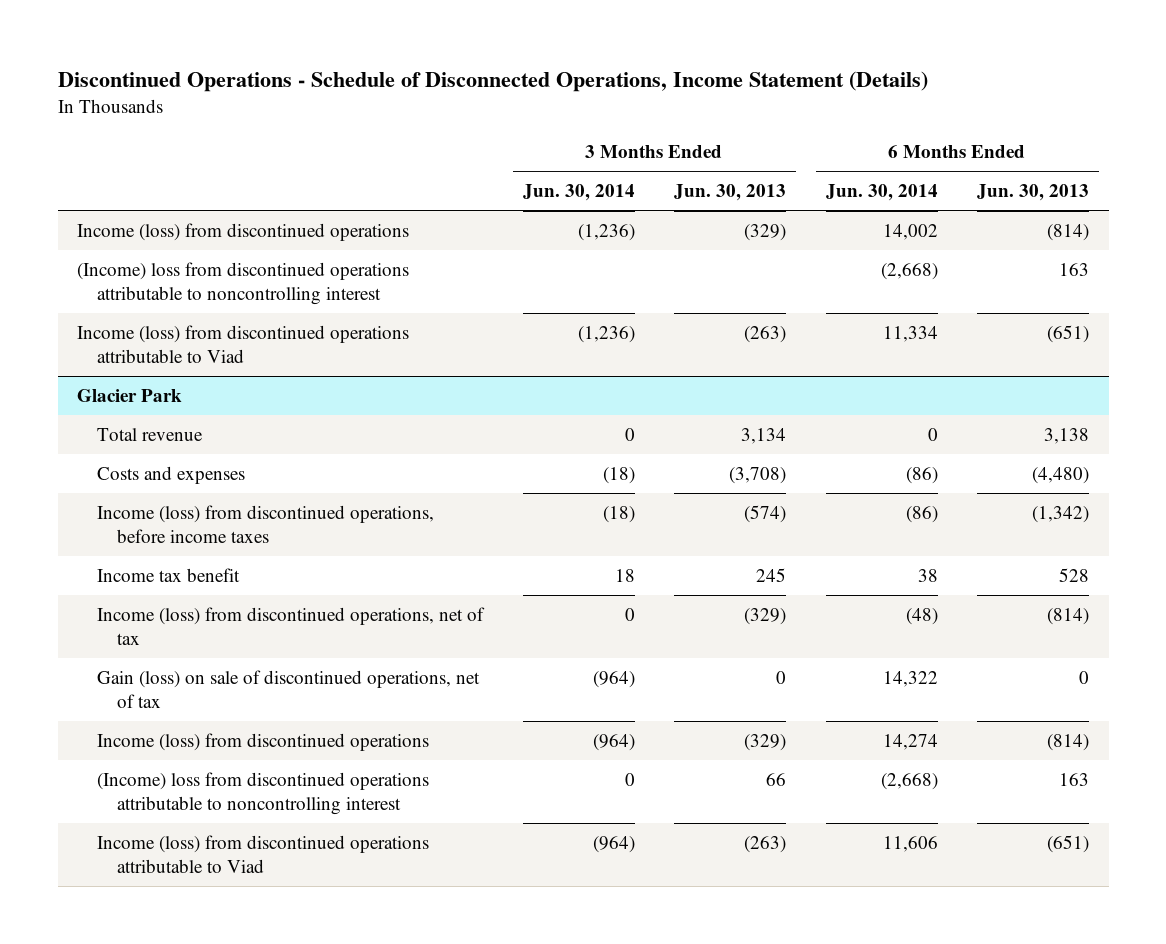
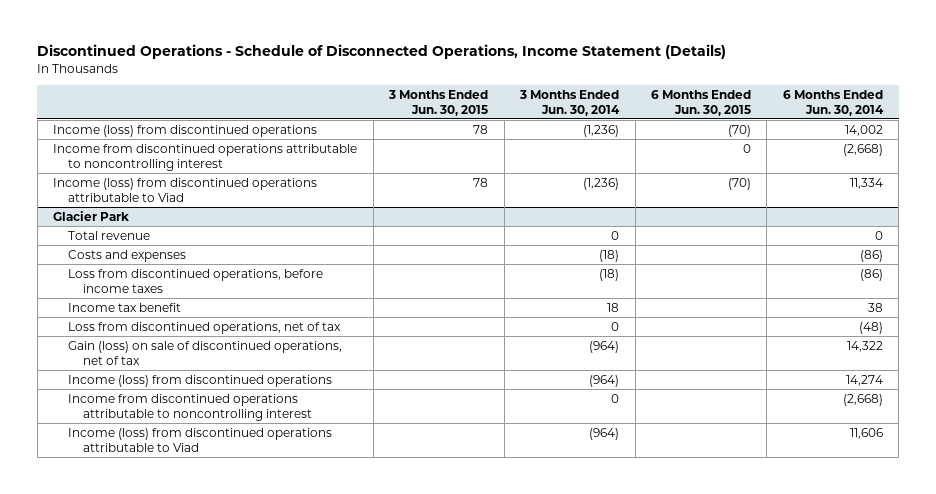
[674,184,787,202] Jun. 30, 2013 -> none
[977,184,1090,202] Jun. 30, 2013 -> none
none -> [388,89,489,116] 3 Months Ended Jun. 30, 2015
none -> [650,89,751,116] 6 Months Ended Jun. 30, 2015
[77,261,410,305] (Income) loss from discontinued operations attributable to noncontrolling interest -> [53,143,358,171] Income from discontinued operations attributable to noncontrolling interest
[97,504,435,543] Income (loss) from discontinued operations, before income taxes -> [68,268,324,293] Loss from discontinued operations, before income taxes
[97,606,486,645] Income (loss) from discontinued operations, net of tax -> [68,321,342,334] Loss from discontinued operations, net of tax
[97,771,430,815] (Income) loss from discontinued operations attributable to noncontrolling interest -> [68,393,313,421] Income from discontinued operations attributable to noncontrolling interest

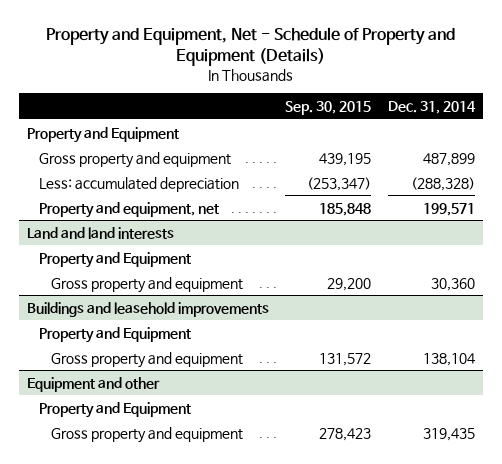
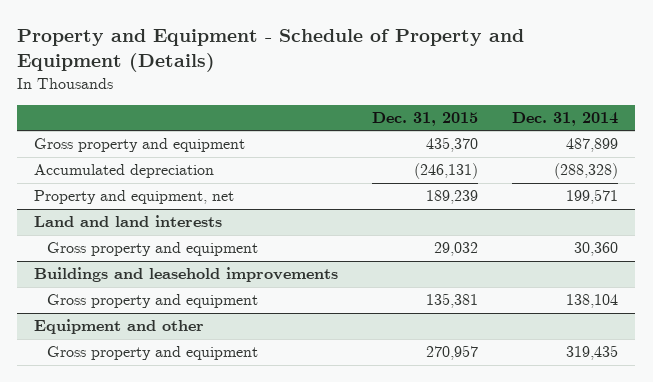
[45,26,455,67] Property and Equipment, Net - Schedule of Property and Equipment (Details) -> [17,29,525,73] Property and Equipment - Schedule of Property and Equipment (Details)
[285,100,372,115] Sep. 30, 2015 -> none
none -> [372,111,479,126] Dec. 31, 2015
[26,126,179,143] Property and Equipment -> none
[39,176,240,192] Less: accumulated depreciation -> [34,164,215,179] Accumulated depreciation
[39,251,192,268] Property and Equipment -> none
[39,326,192,343] Property and Equipment -> none
[39,401,192,418] Property and Equipment -> none

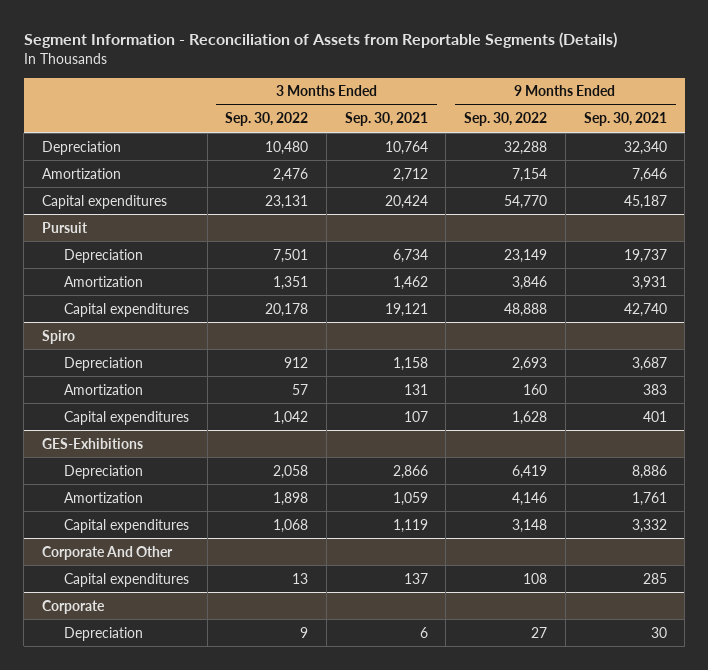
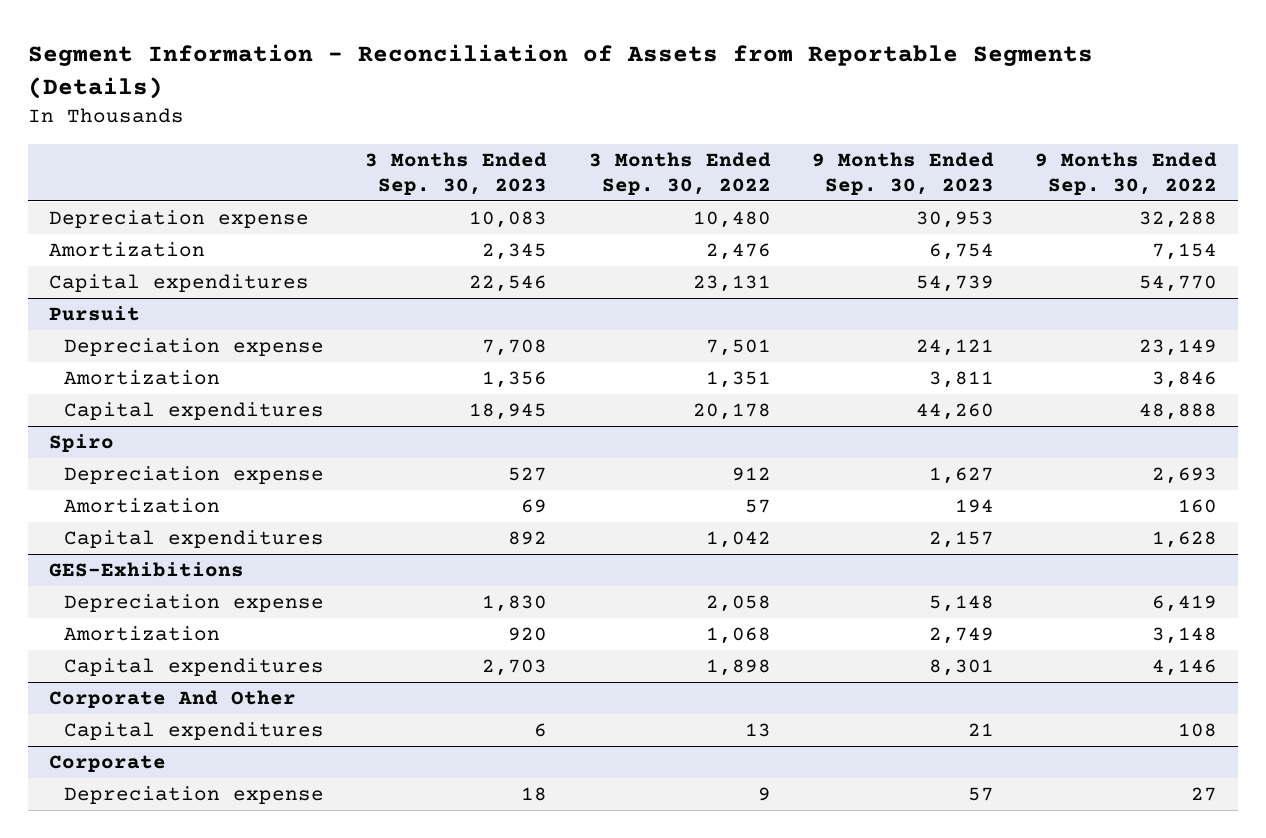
[344,112,428,127] Sep. 30, 2021 -> none
[583,112,667,127] Sep. 30, 2021 -> none
none -> [365,151,548,195] 3 Months Ended Sep. 30, 2023
none -> [812,151,995,195] 9 Months Ended Sep. 30, 2023
[41,140,121,155] Depreciation -> [48,210,309,229] Depreciation expense
[63,248,143,263] Depreciation -> [64,338,325,357] Depreciation expense
[63,356,143,371] Depreciation -> [64,466,325,485] Depreciation expense
[63,464,143,479] Depreciation -> [64,594,325,613] Depreciation expense
[273,491,309,506] 1,898 -> [705,627,771,645] 1,068
[512,491,548,506] 4,146 -> [1152,627,1218,645] 3,148
[273,518,309,533] 1,068 -> [705,659,771,677] 1,898
[512,518,548,533] 3,148 -> [1152,659,1218,677] 4,146
[63,626,143,641] Depreciation -> [64,786,325,805] Depreciation expense

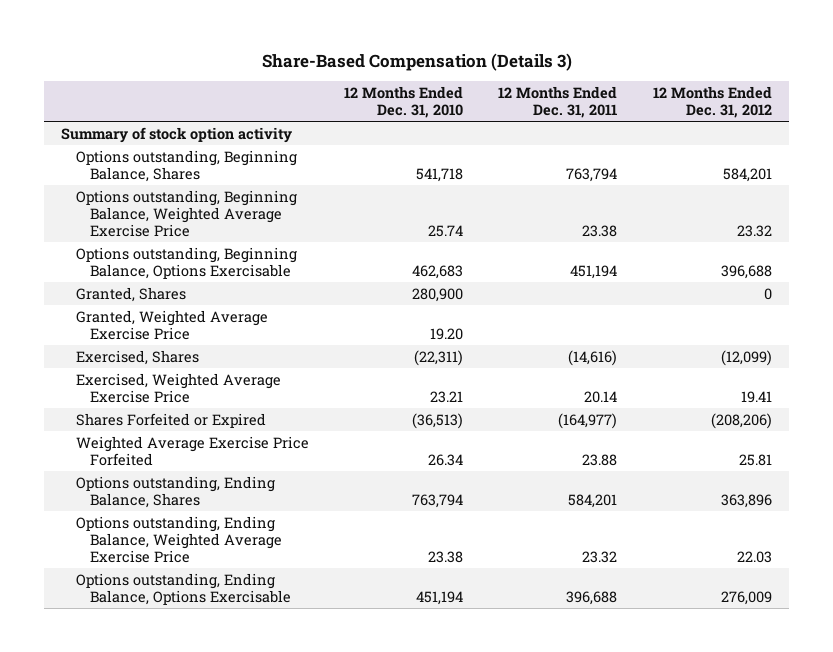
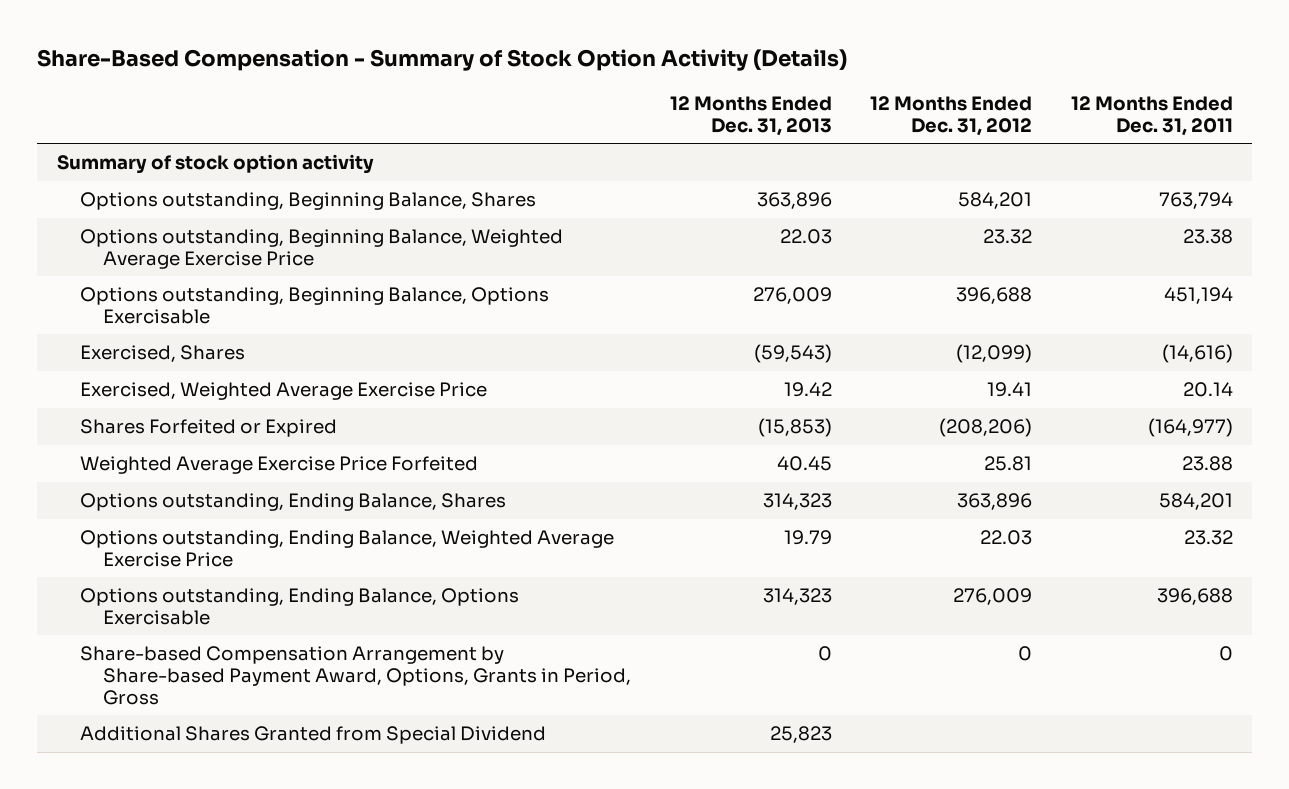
[261,52,572,71] Share-Based Compensation (Details 3) -> [37,49,848,72] Share-Based Compensation - Summary of Stock Option Activity (Details)
[343,86,463,119] 12 Months Ended Dec. 31, 2010 -> none
none -> [669,95,832,136] 12 Months Ended Dec. 31, 2013
[75,286,186,302] Granted, Shares -> none
[75,309,268,340] Granted, Weighted Average Exercise Price -> none
none -> [79,646,632,705] Share-based Compensation Arrangement by Share-based Payment Award, Options, Grants in Period, Gross
none -> [79,726,546,745] Additional Shares Granted from Special Dividend

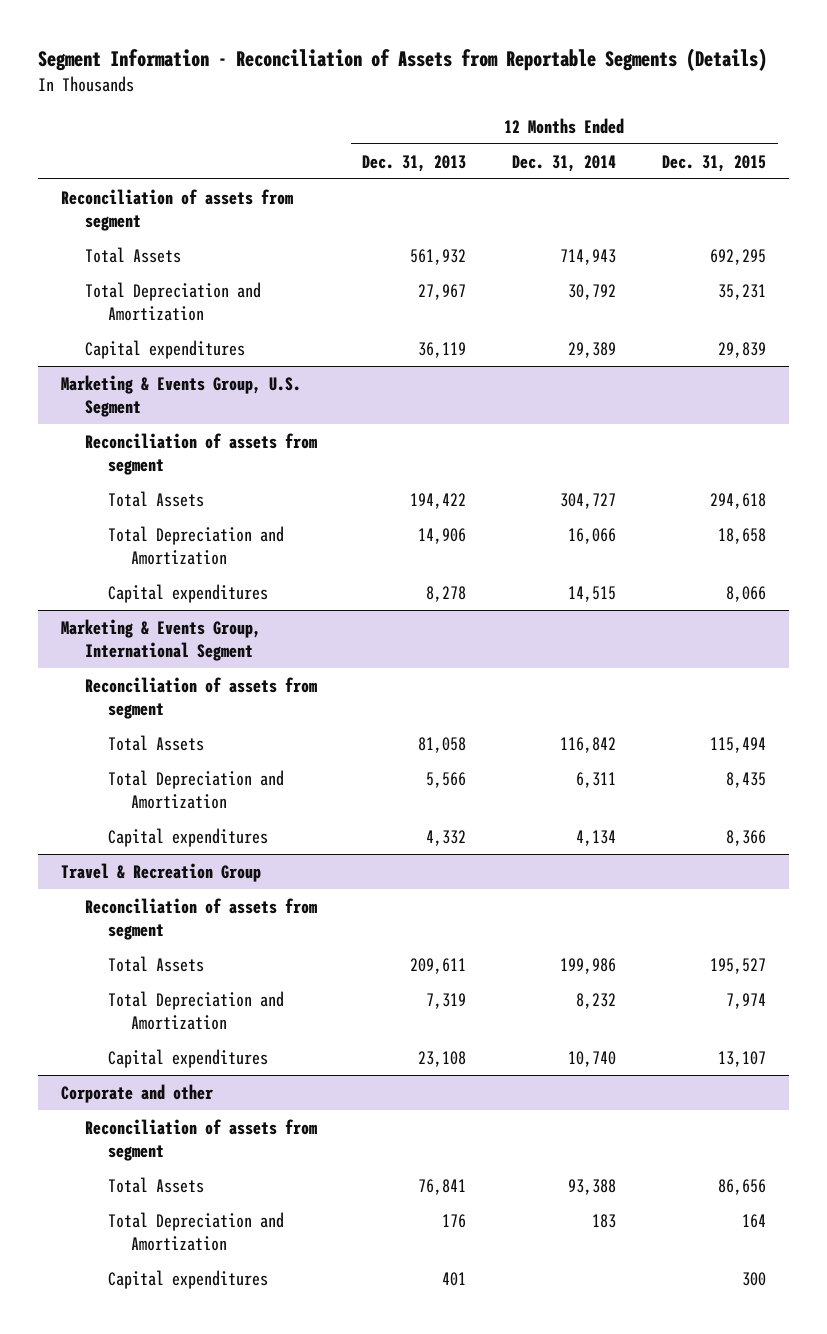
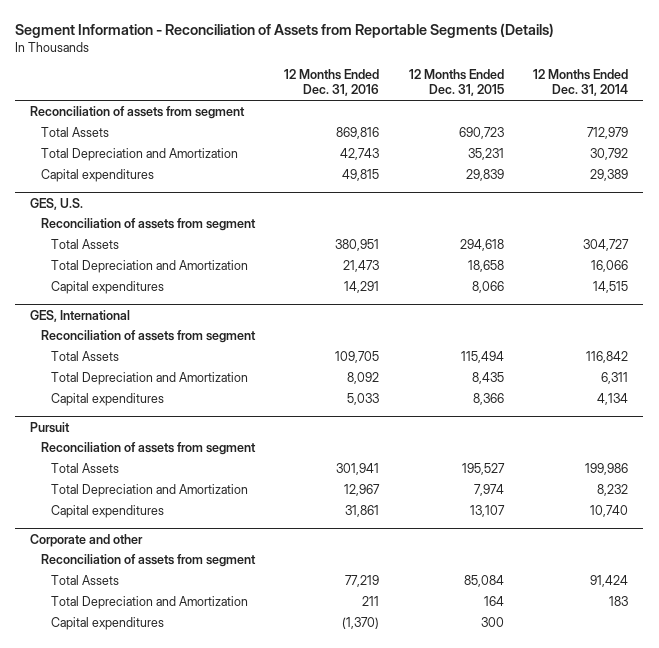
[362,154,467,172] Dec. 31, 2013 -> none
none -> [284,69,380,97] 12 Months Ended Dec. 31, 2016
[560,248,617,265] 714,943 -> [587,126,629,139] 712,979
[710,248,767,265] 692,295 -> [458,126,504,139] 690,723
[61,374,302,418] Marketing & Events Group, U.S. Segment -> none
none -> [30,197,84,210] GES, U.S.
[61,618,262,662] Marketing & Events Group, International Segment -> none
none -> [30,309,131,322] GES, International
[61,862,262,882] Travel & Recreation Group -> none
none -> [30,421,71,433] Pursuit
[568,1178,617,1195] 93,388 -> [590,574,629,587] 91,424
[718,1178,767,1195] 86,656 -> [463,574,504,587] 85,084

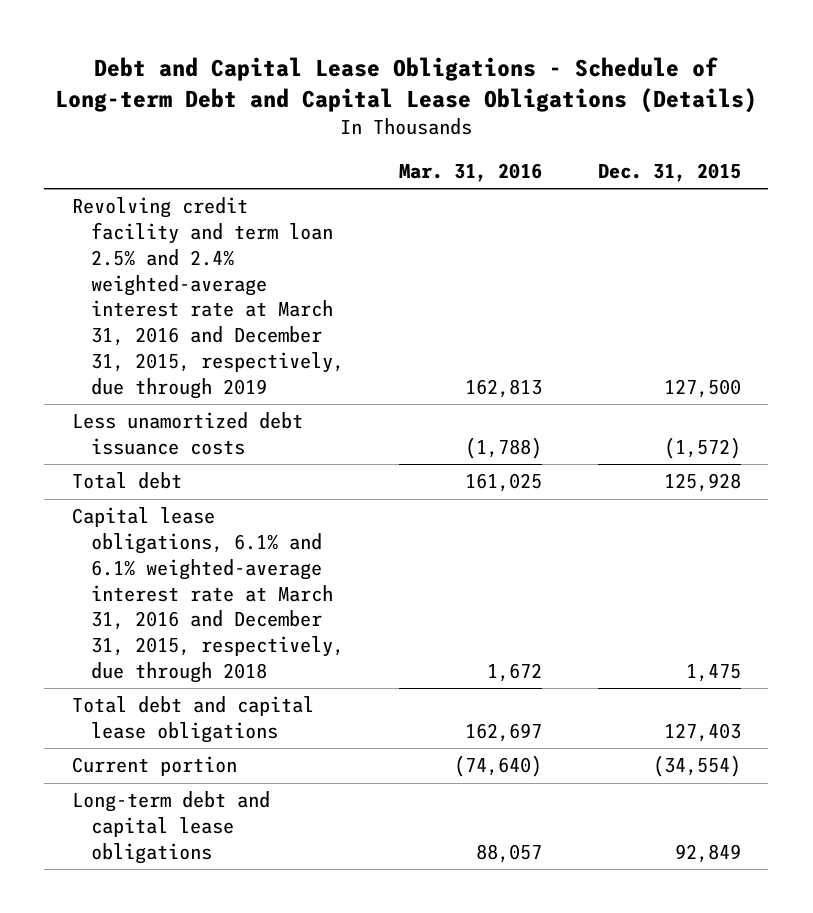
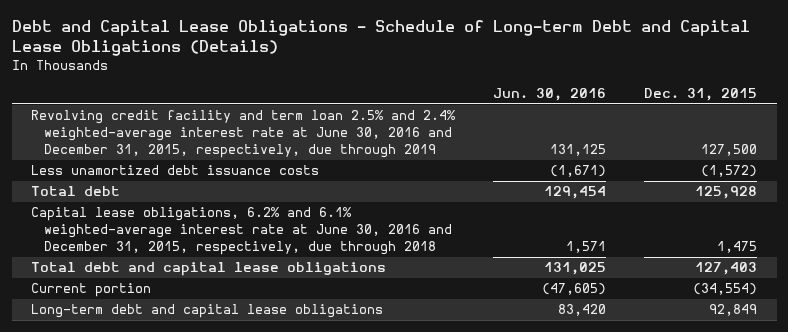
[399,162,543,182] Mar. 31, 2016 -> none
none -> [493,88,607,102] Jun. 30, 2016
[72,197,345,399] Revolving credit facility and term loan 2.5% and 2.4% weighted-average interest rate at March 31, 2016 and December 31, 2015, respectively, due through 2019 -> [30,110,456,159] Revolving credit facility and term loan 2.5% and 2.4% weighted-average interest rate at June 30, 2016 and December 31, 2015, respectively, due through 2019
[72,507,345,684] Capital lease obligations, 6.1% and 6.1% weighted-average interest rate at March 31, 2016 and December 31, 2015, respectively, due through 2018 -> [30,207,452,256] Capital lease obligations, 6.2% and 6.1% weighted-average interest rate at June 30, 2016 and December 31, 2015, respectively, due through 2018

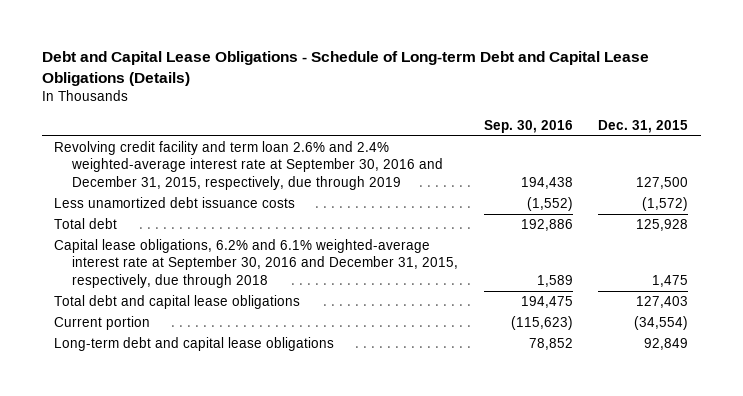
[493,88,607,102] Jun. 30, 2016 -> none
none -> [483,119,573,133] Sep. 30, 2016
[30,110,456,159] Revolving credit facility and term loan 2.5% and 2.4% weighted-average interest rate at June 30, 2016 and December 31, 2015, respectively, due through 2019 -> [54,141,444,190] Revolving credit facility and term loan 2.6% and 2.4% weighted-average interest rate at September 30, 2016 and December 31, 2015, respectively, due through 2019
[30,207,452,256] Capital lease obligations, 6.2% and 6.1% weighted-average interest rate at June 30, 2016 and December 31, 2015, respectively, due through 2018 -> [54,239,459,288] Capital lease obligations, 6.2% and 6.1% weighted-average interest rate at September 30, 2016 and December 31, 2015, respectively, due through 2018

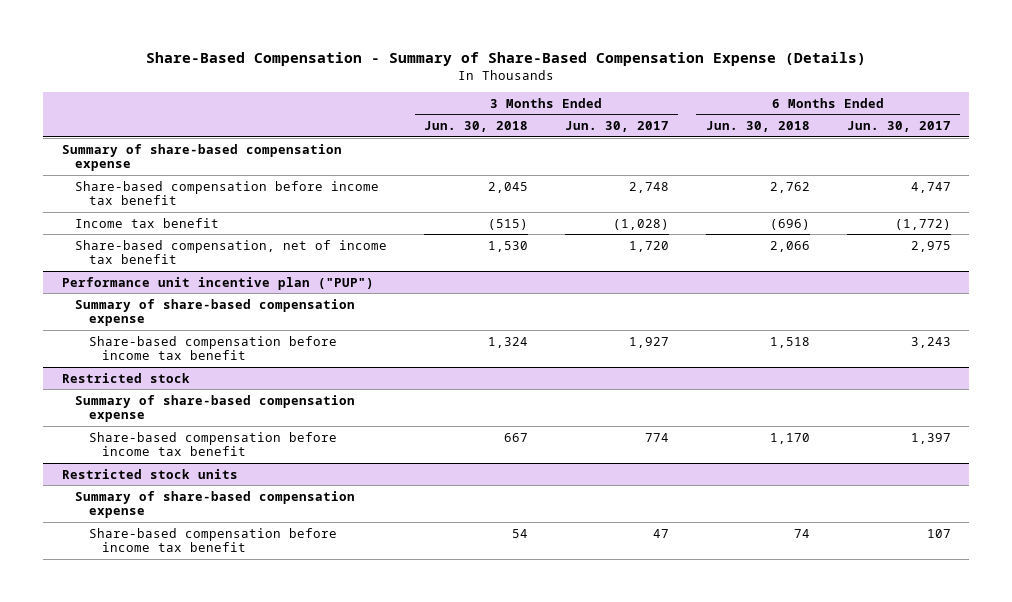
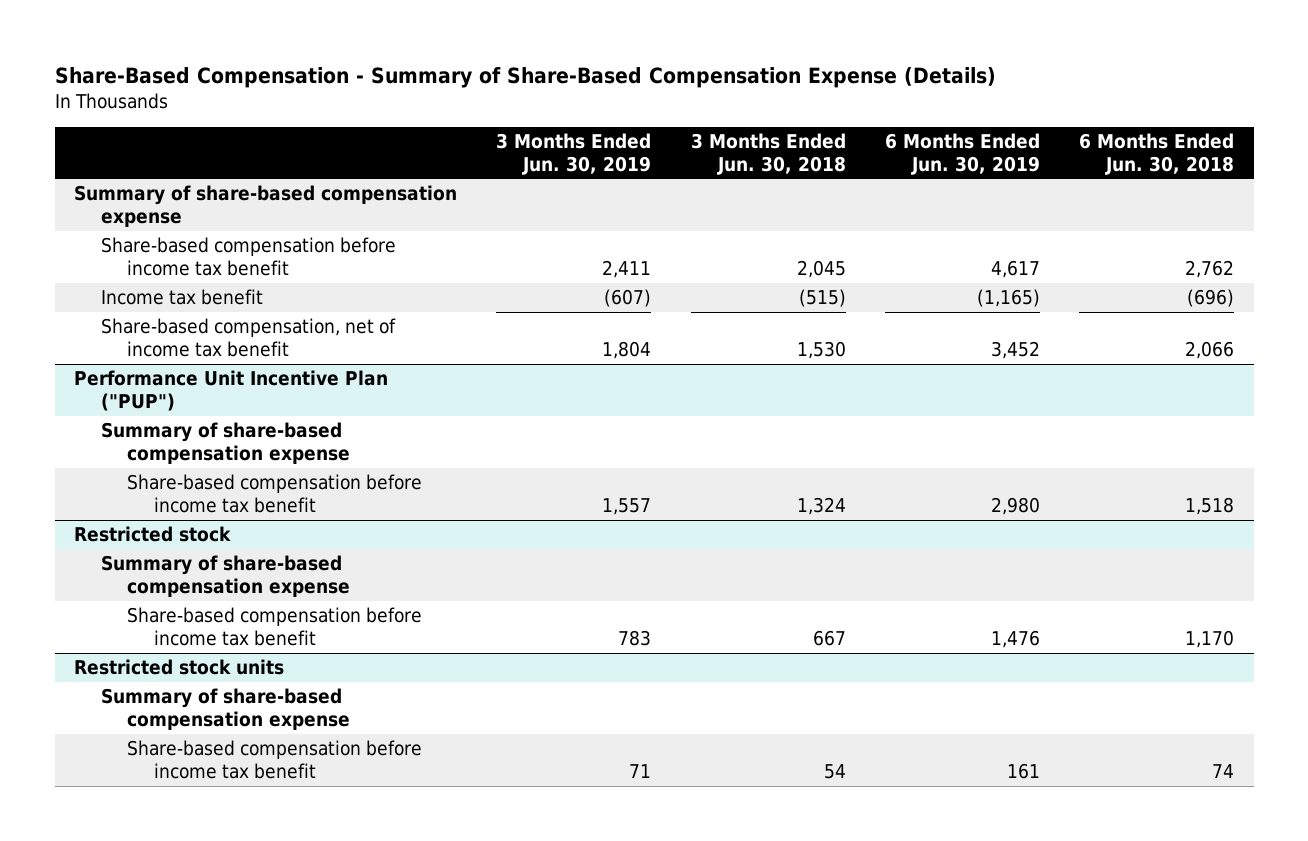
[564,121,669,133] Jun. 30, 2017 -> none
[846,121,951,133] Jun. 30, 2017 -> none
none -> [496,132,652,175] 3 Months Ended Jun. 30, 2019
none -> [884,132,1040,175] 6 Months Ended Jun. 30, 2019
[61,276,374,290] Performance unit incentive plan ("PUP") -> [74,370,389,412] Performance Unit Incentive Plan ("PUP")

